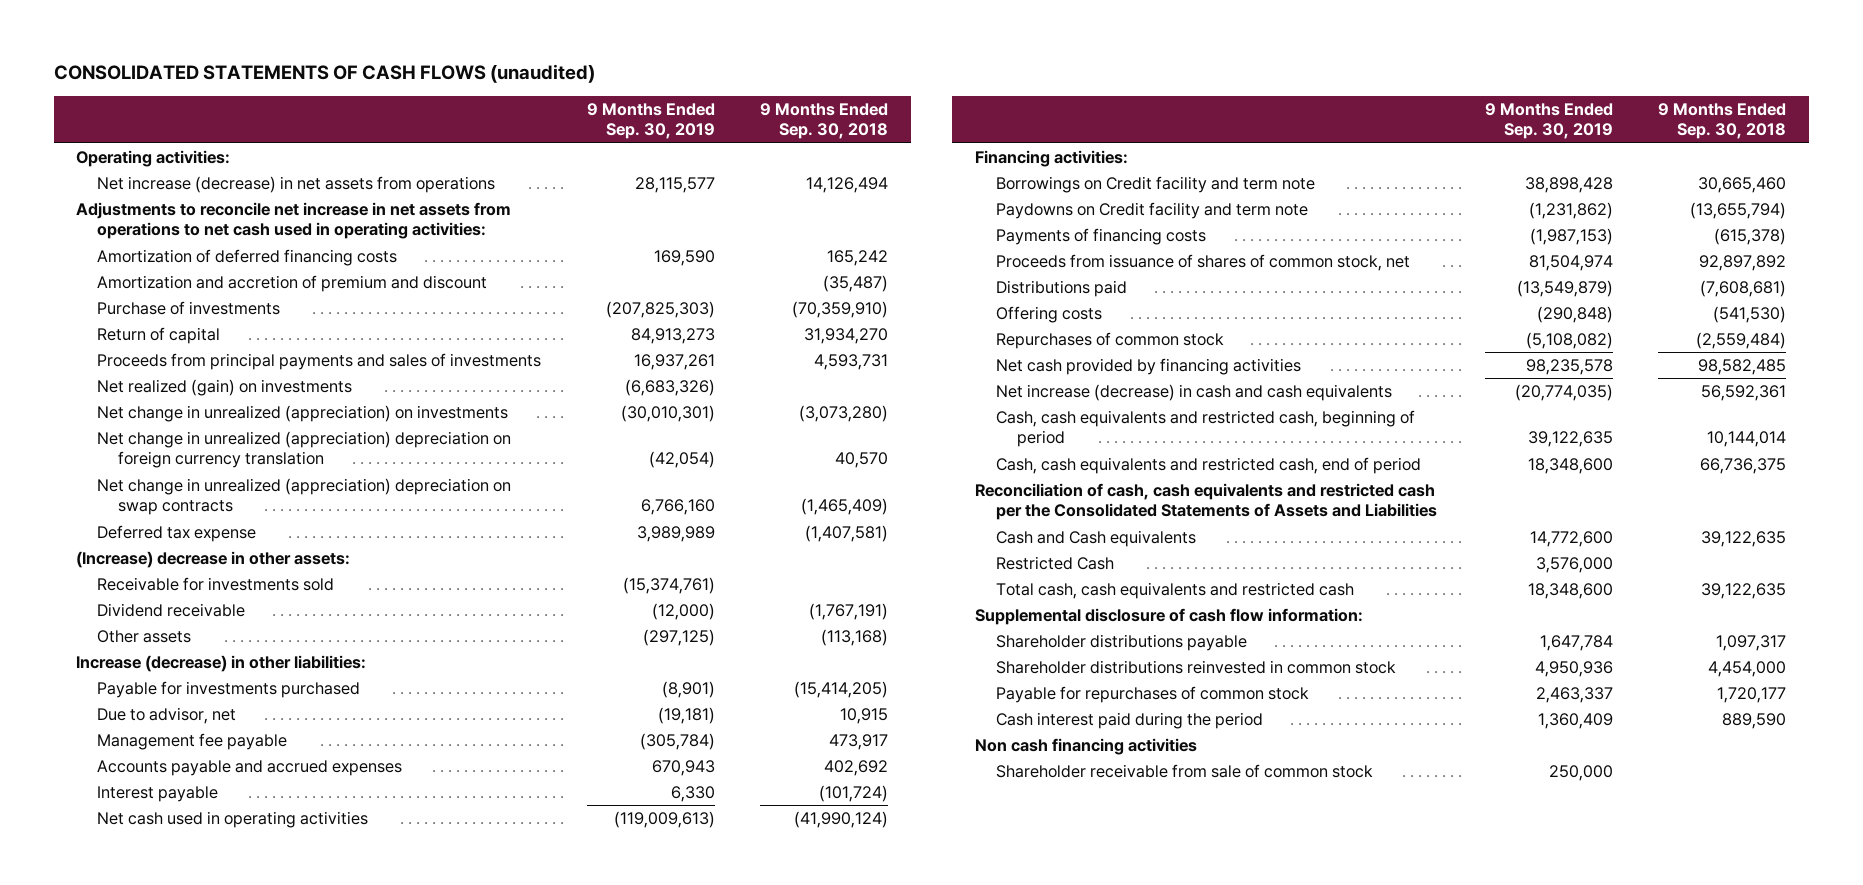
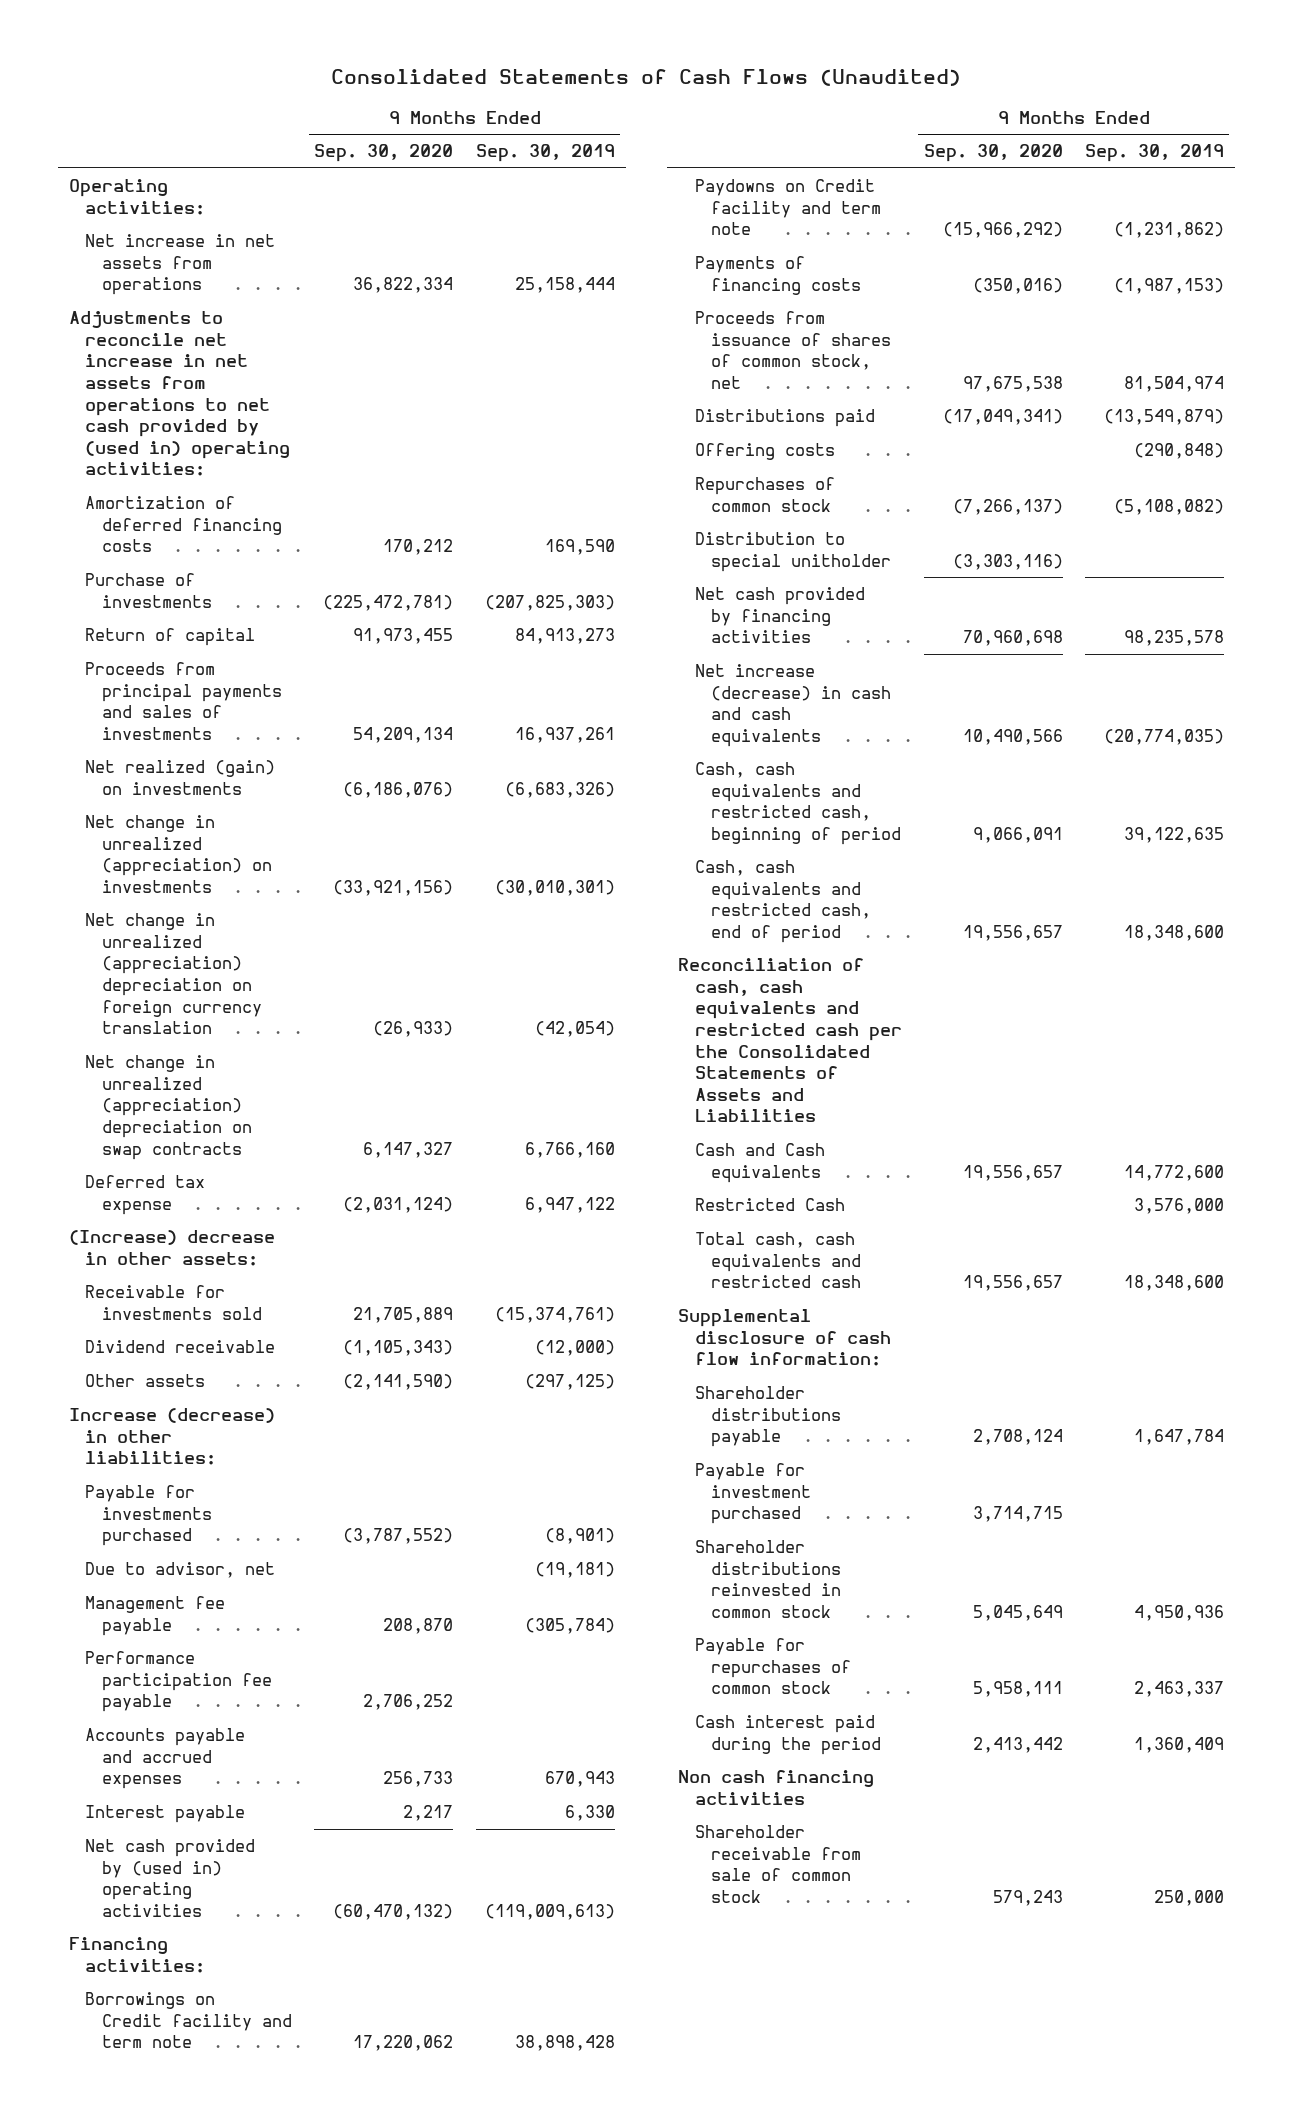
[53,64,595,84] CONSOLIDATED STATEMENTS OF CASH FLOWS (unaudited) -> [331,68,962,86] Consolidated Statements of Cash Flows (Unaudited)
[759,103,888,140] 9 Months Ended Sep. 30, 2018 -> none
none -> [314,144,454,163] Sep. 30, 2020
[97,176,496,194] Net increase (decrease) in net assets from operations -> [85,234,276,296] Net increase in net assets from operations
[634,177,715,194] 28,115,577 -> [514,277,615,294] 25,158,444
[76,202,512,240] Adjustments to reconcile net increase in net assets from operations to net cash used in operating activities: -> [69,311,291,477] Adjustments to reconcile net increase in net assets from operations to net cash provided by (used in) operating activities:
[97,275,488,293] Amortization and accretion of premium and discount -> none
[636,526,715,543] 3,989,989 -> [524,1196,615,1213] 6,947,122
none -> [85,1651,272,1713] Performance participation fee payable
[97,811,369,829] Net cash used in operating activities -> [85,1839,256,1917] Net cash provided by (used in) operating activities
none -> [694,532,891,572] Distribution to special unitholder
none -> [694,1463,811,1525] Payable for investment purchased

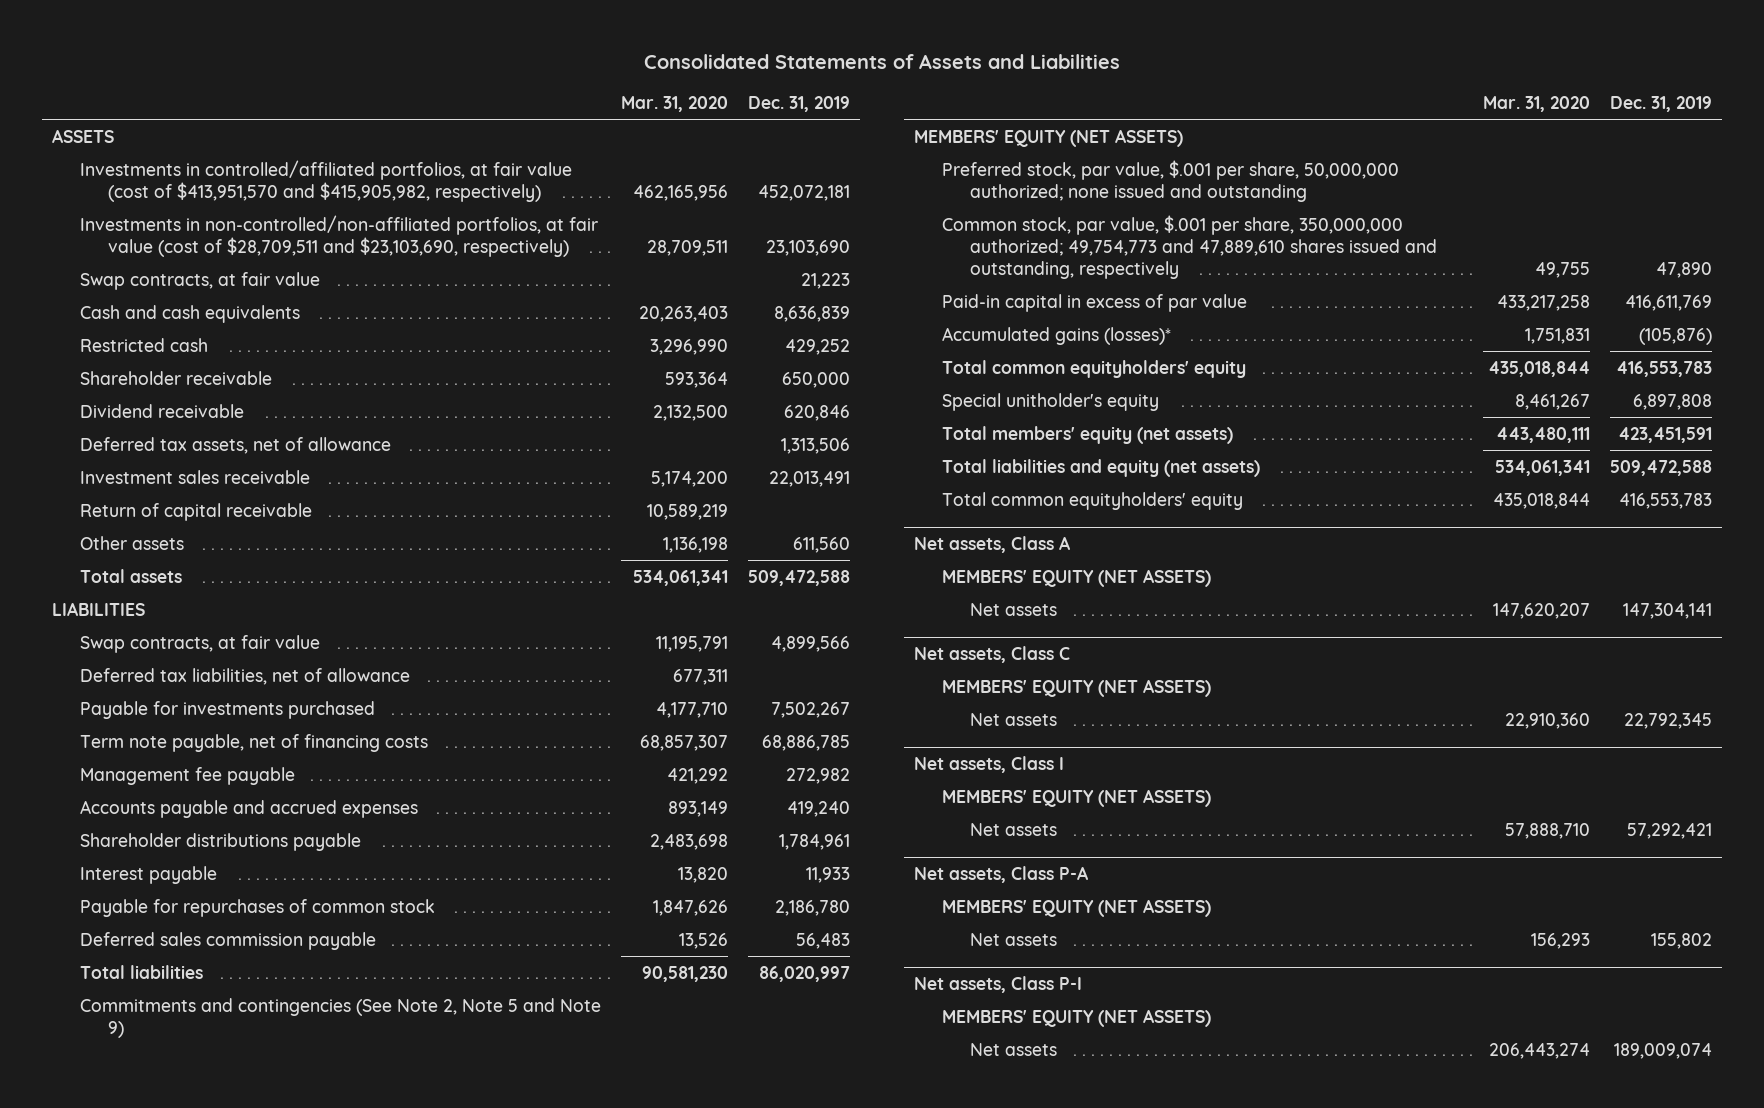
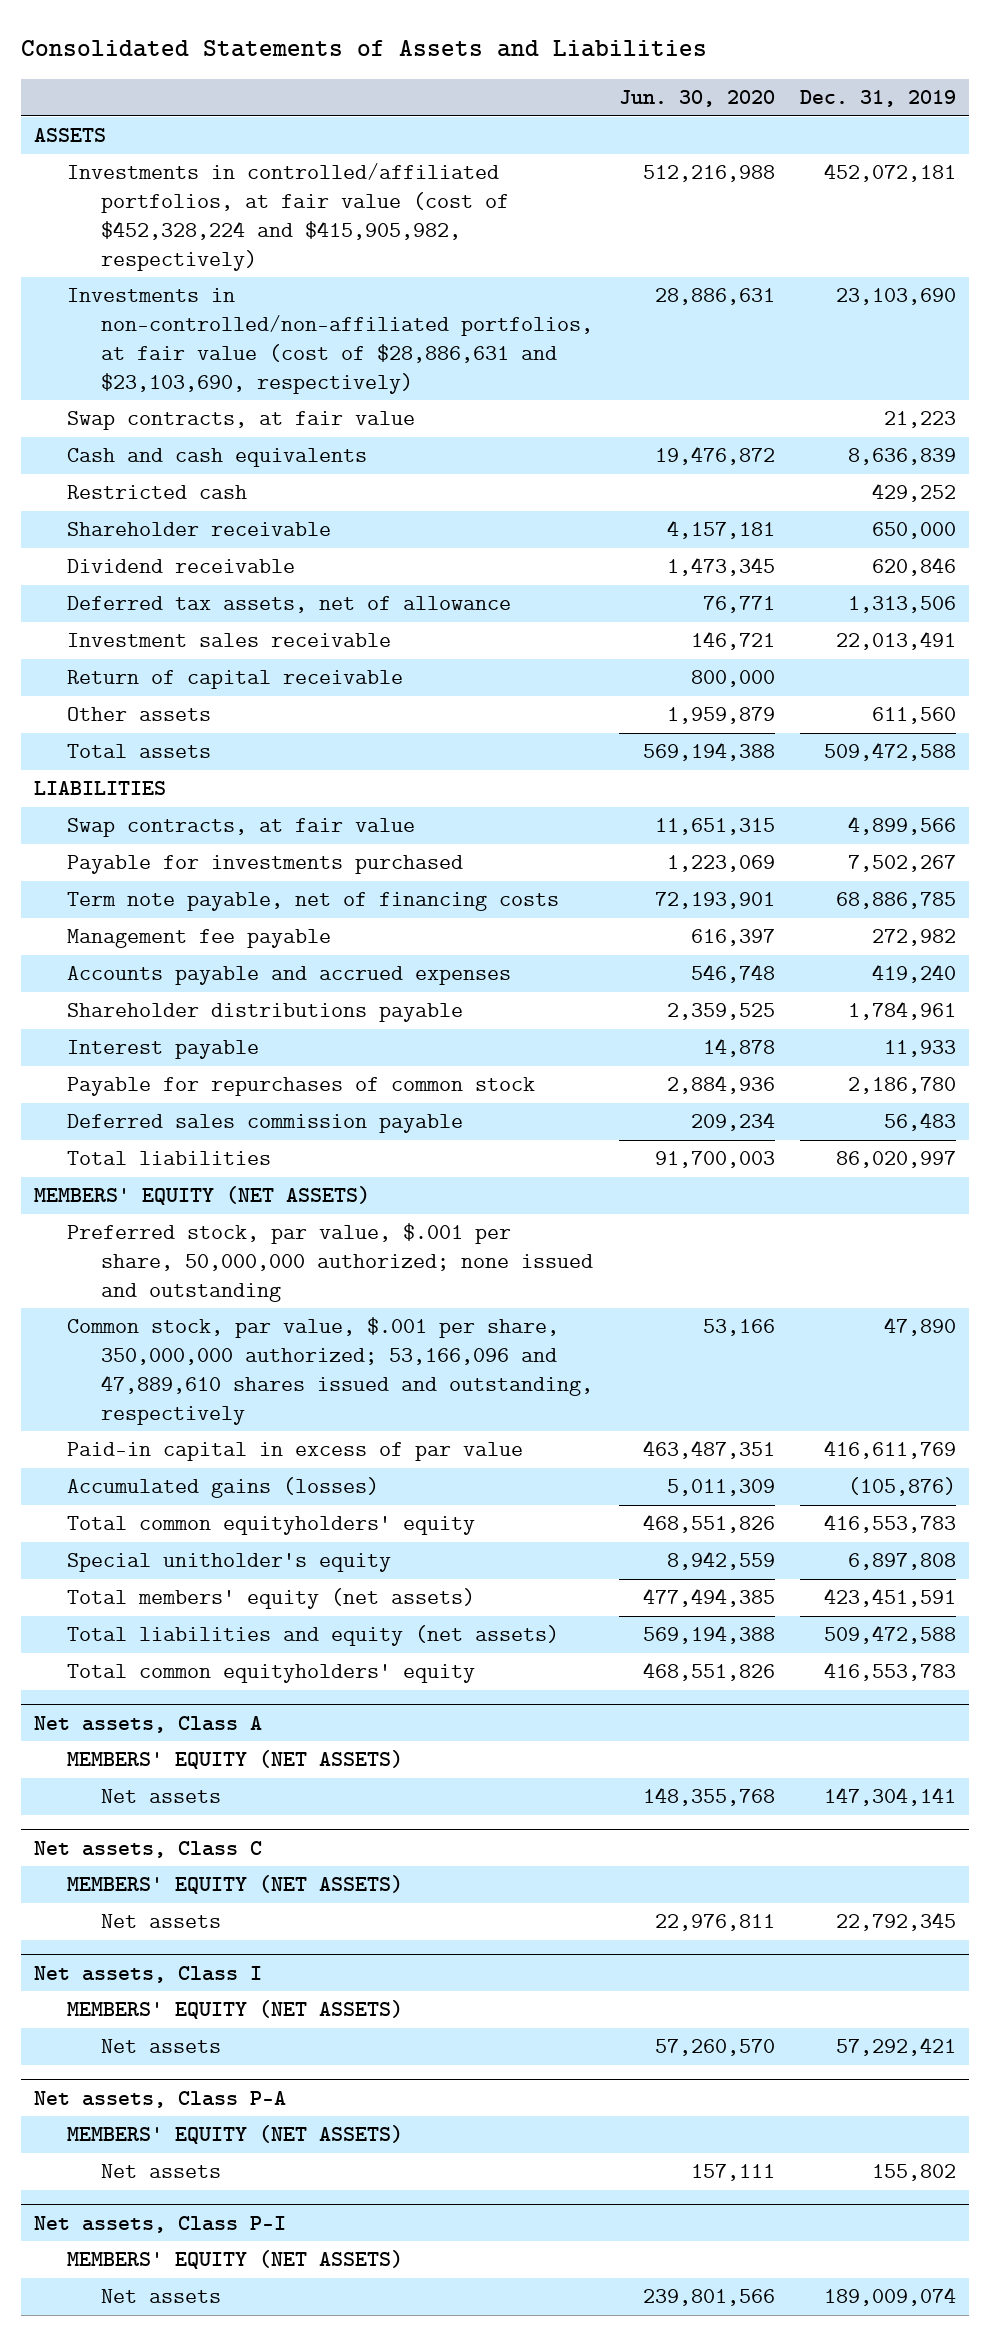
[620,95,728,112] Mar. 31, 2020 -> none
none -> [618,90,775,108] Jun. 30, 2020
[79,159,572,202] Investments in controlled/affiliated portfolios, at fair value (cost of $413,951,570 and $415,905,982, respectively) -> [67,163,509,271] Investments in controlled/affiliated portfolios, at fair value (cost of $452,328,224 and $415,905,982, respectively)
[79,214,598,257] Investments in non-controlled/non-affiliated portfolios, at fair value (cost of $28,709,511 and $23,103,690, respectively) -> [67,288,593,394] Investments in non-controlled/non-affiliated portfolios, at fair value (cost of $28,886,631 and $23,103,690, respectively)
[79,667,410,685] Deferred tax liabilities, net of allowance -> none
[79,997,601,1038] Commitments and contingencies (See Note 2, Note 5 and Note 9) -> none
[941,214,1437,280] Common stock, par value, $.001 per share, 350,000,000 authorized; 49,754,773 and 47,889,610 shares issued and outstanding, respectively -> [67,1317,593,1425] Common stock, par value, $.001 per share, 350,000,000 authorized; 53,166,096 and 47,889,610 shares issued and outstanding, respectively
[941,326,1171,345] Accumulated gains (losses)* -> [67,1477,380,1499] Accumulated gains (losses)

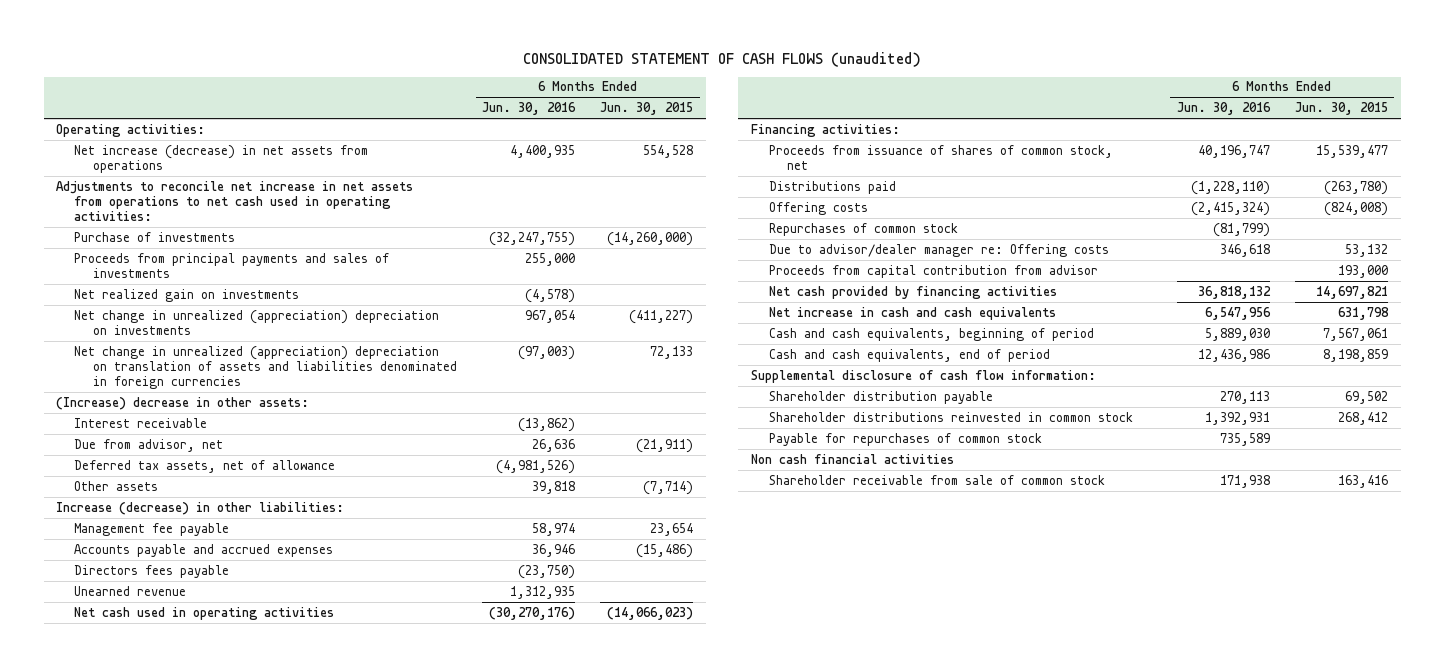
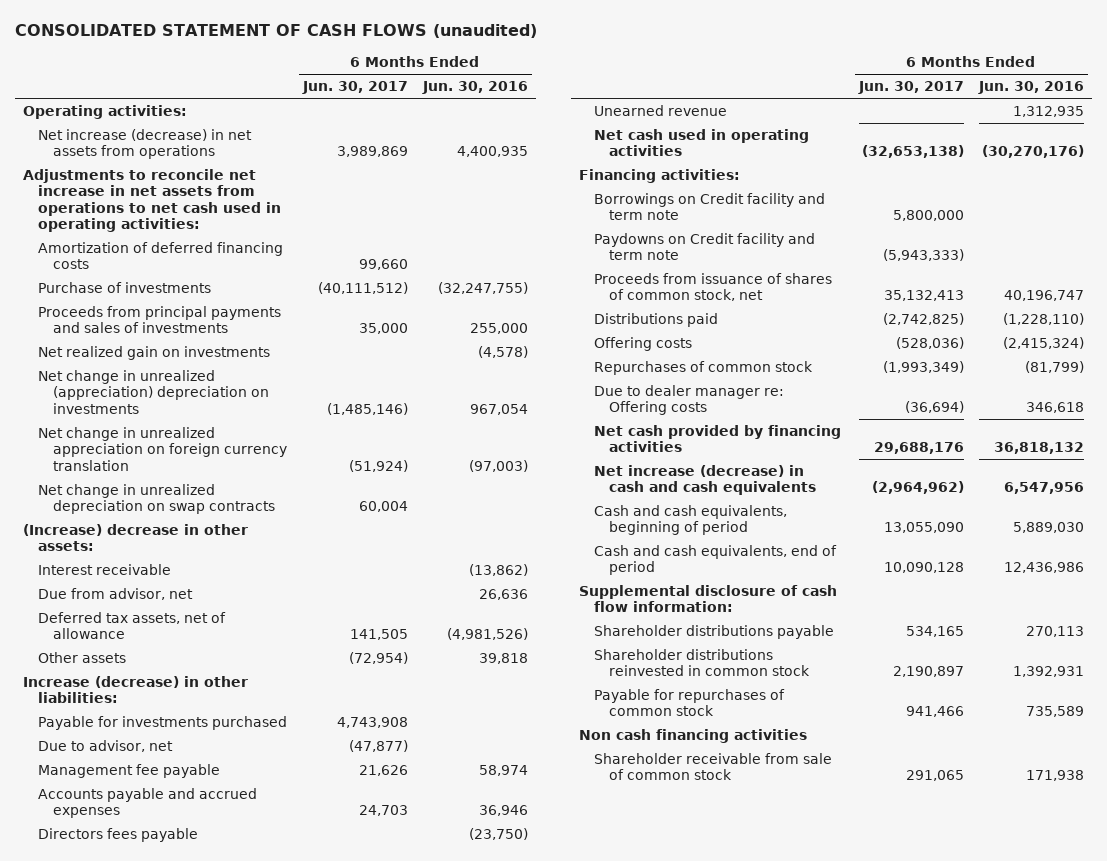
[600,102,694,116] Jun. 30, 2015 -> none
none -> [301,81,408,95] Jun. 30, 2017
none -> [37,242,283,270] Amortization of deferred financing costs
[74,345,457,389] Net change in unrealized (appreciation) depreciation on translation of assets and liabilities denominated in foreign currencies -> [37,427,288,471] Net change in unrealized appreciation on foreign currency translation
none -> [37,484,276,515] Net change in unrealized depreciation on swap contracts
none -> [37,716,287,731] Payable for investments purchased
none -> [37,740,173,753] Due to advisor, net
none -> [593,193,825,221] Borrowings on Credit facility and term note
none -> [593,233,815,261] Paydowns on Credit facility and term note
[769,264,1099,278] Proceeds from capital contribution from advisor -> none
[769,243,1110,257] Due to advisor/dealer manager re: Offering costs -> [593,385,784,416] Due to dealer manager re: Offering costs
[769,306,1057,320] Net increase in cash and cash equivalents -> [593,465,816,496] Net increase (decrease) in cash and cash equivalents
[769,390,994,404] Shareholder distribution payable -> [593,625,834,640] Shareholder distributions payable
[751,453,955,464] Non cash financial activities -> [578,729,807,744] Non cash financing activities

